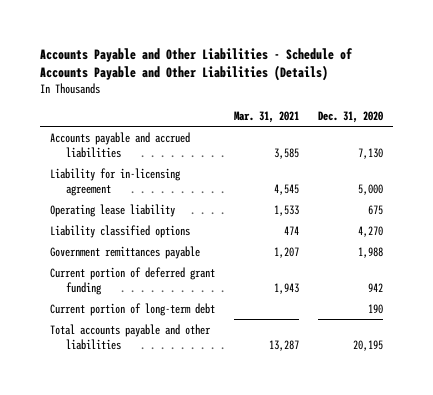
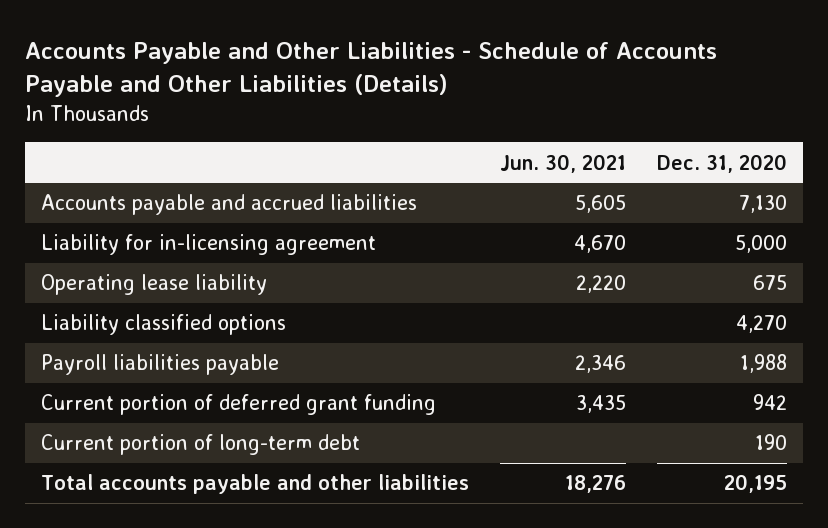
[234,110,300,123] Mar. 31, 2021 -> none
none -> [500,153,627,173] Jun. 30, 2021
[49,245,200,259] Government remittances payable -> [40,354,279,376] Payroll liabilities payable

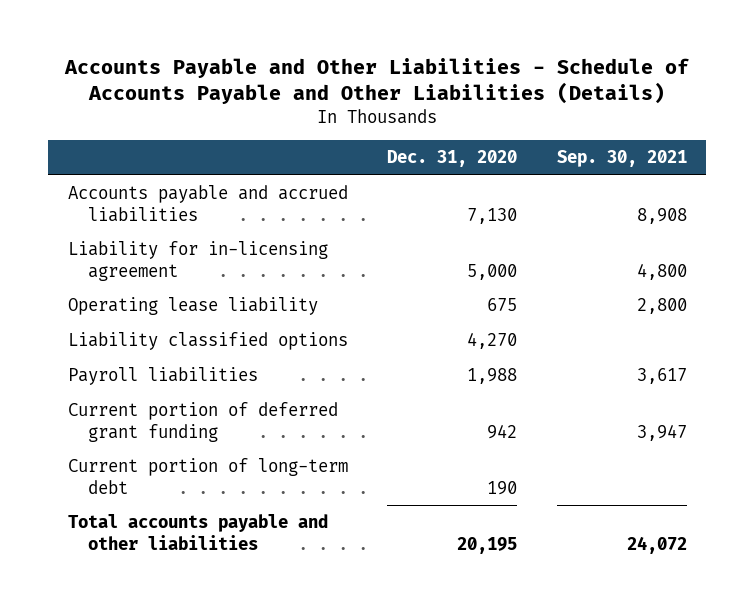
[500,153,627,173] Jun. 30, 2021 -> none
none -> [556,150,687,168] Sep. 30, 2021
[40,354,279,376] Payroll liabilities payable -> [67,367,258,386] Payroll liabilities

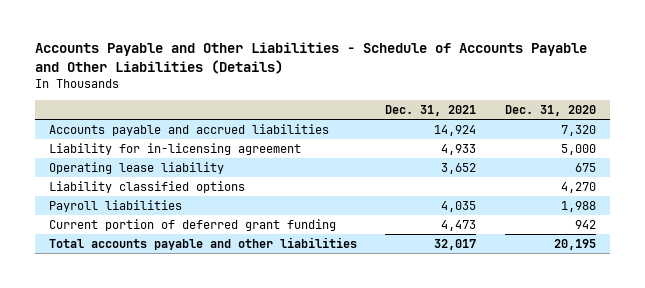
[556,150,687,168] Sep. 30, 2021 -> none
none -> [385,104,477,116] Dec. 31, 2021
[467,207,518,224] 7,130 -> [560,125,596,137] 7,320
[67,458,348,494] Current portion of long-term debt -> none

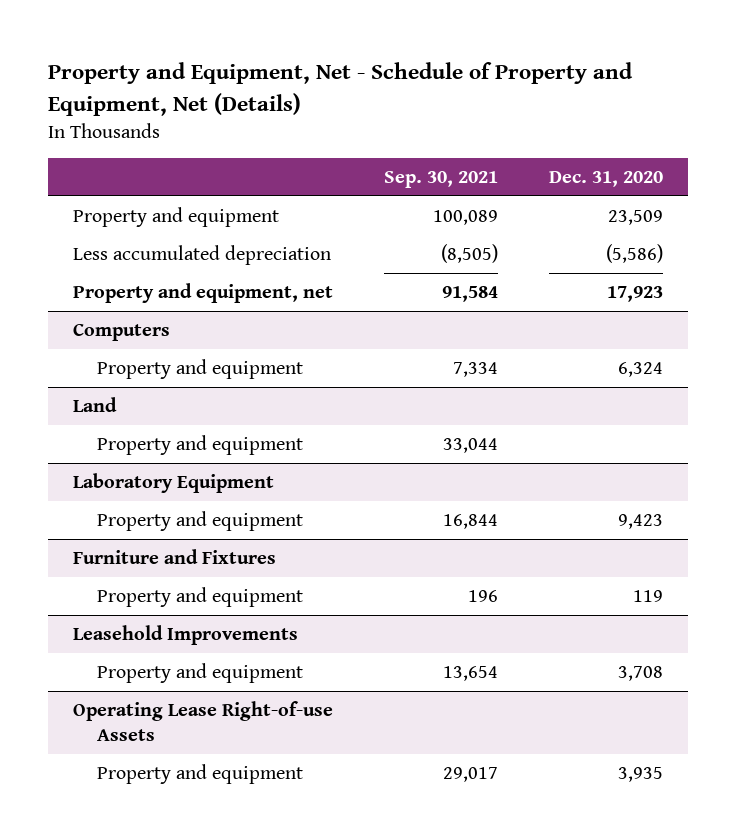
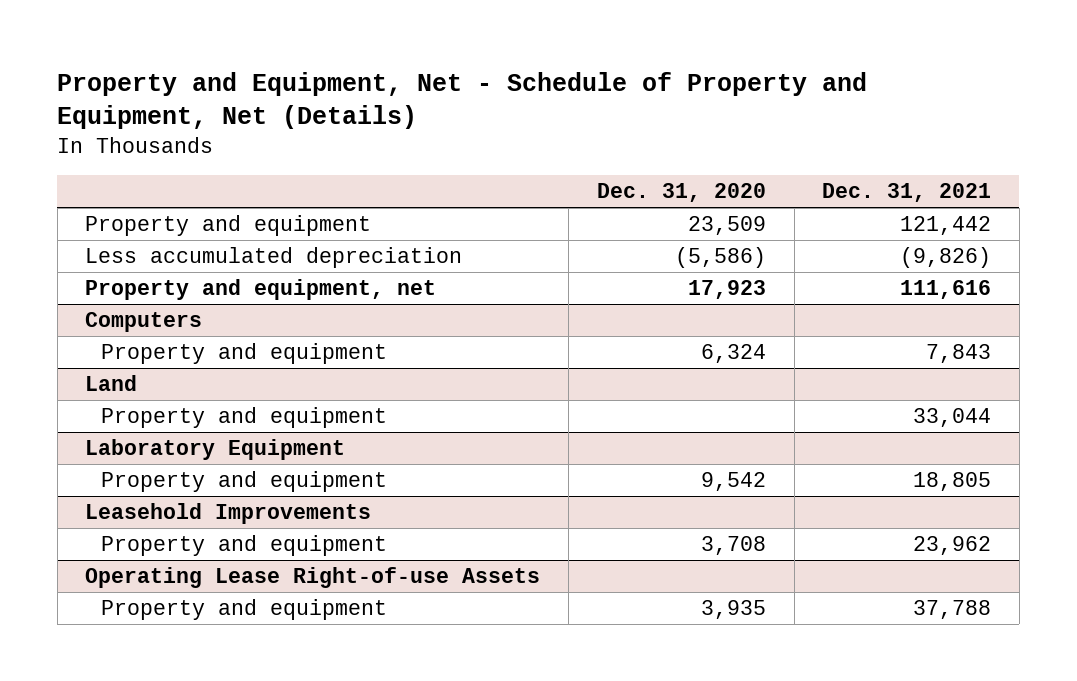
[384,171,499,189] Sep. 30, 2021 -> none
none -> [822,183,992,203] Dec. 31, 2021
[73,549,277,565] Furniture and Fixtures -> none
[96,587,303,608] Property and equipment -> none
[617,514,663,530] 9,423 -> [700,472,766,492] 9,542

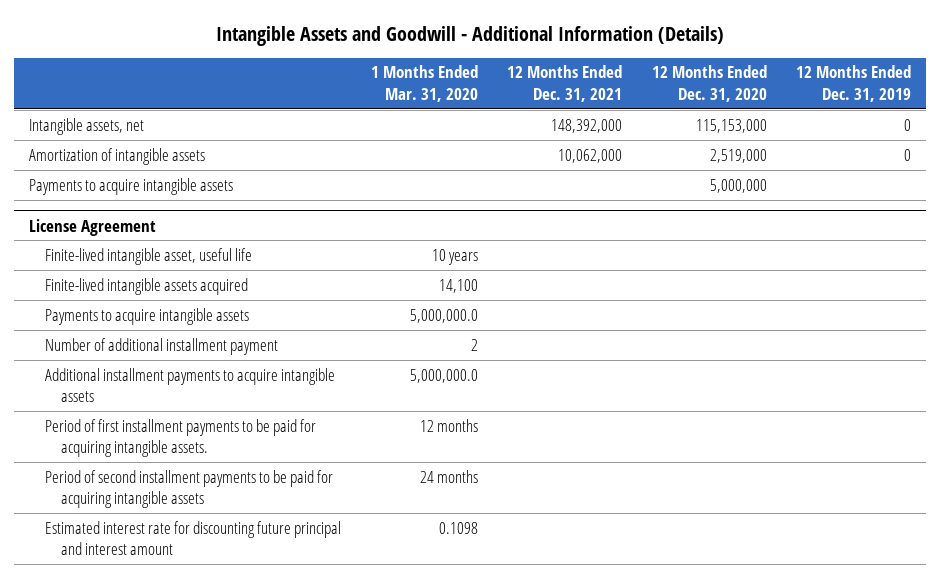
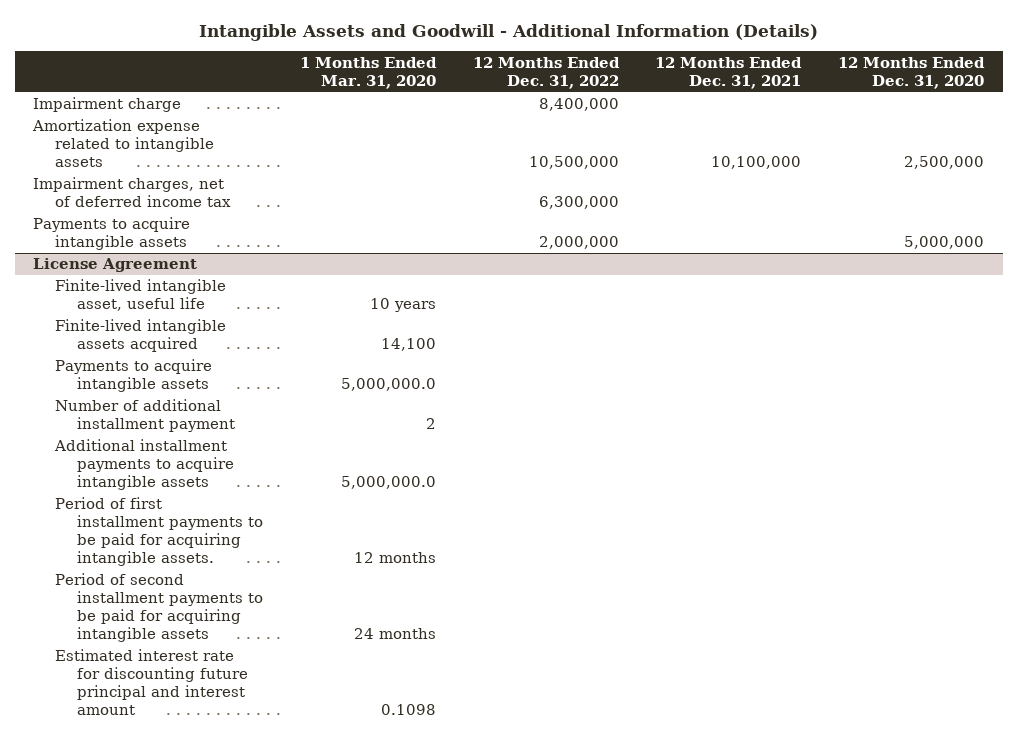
[796,65,912,102] 12 Months Ended Dec. 31, 2019 -> none
none -> [472,56,620,89] 12 Months Ended Dec. 31, 2022
[29,117,145,135] Intangible assets, net -> none
none -> [33,97,182,113] Impairment charge
[29,147,206,165] Amortization of intangible assets -> [32,119,215,168] Amortization expense related to intangible assets
[558,148,623,163] 10,062,000 -> [711,156,802,170] 10,100,000
[709,148,767,163] 2,519,000 -> [904,156,985,170] 2,500,000
none -> [33,177,232,208] Impairment charges, net of deferred income tax

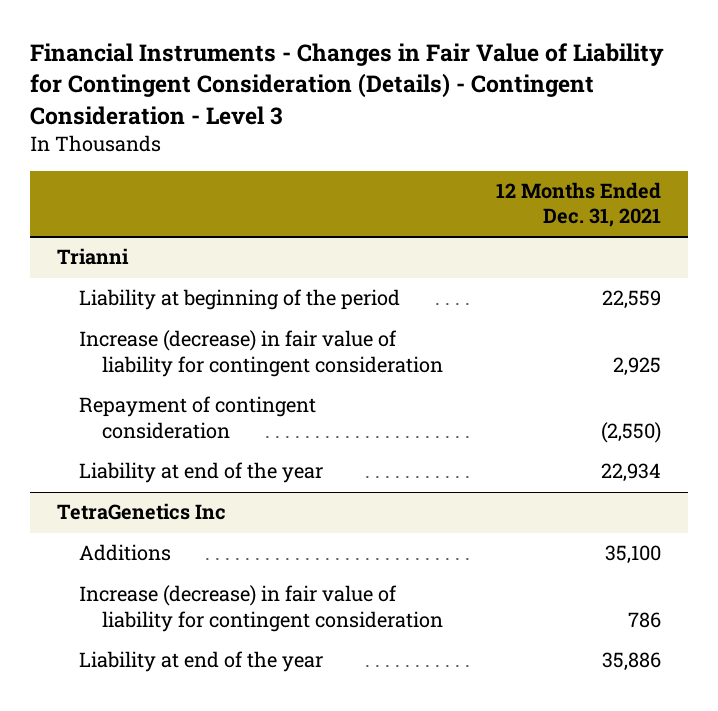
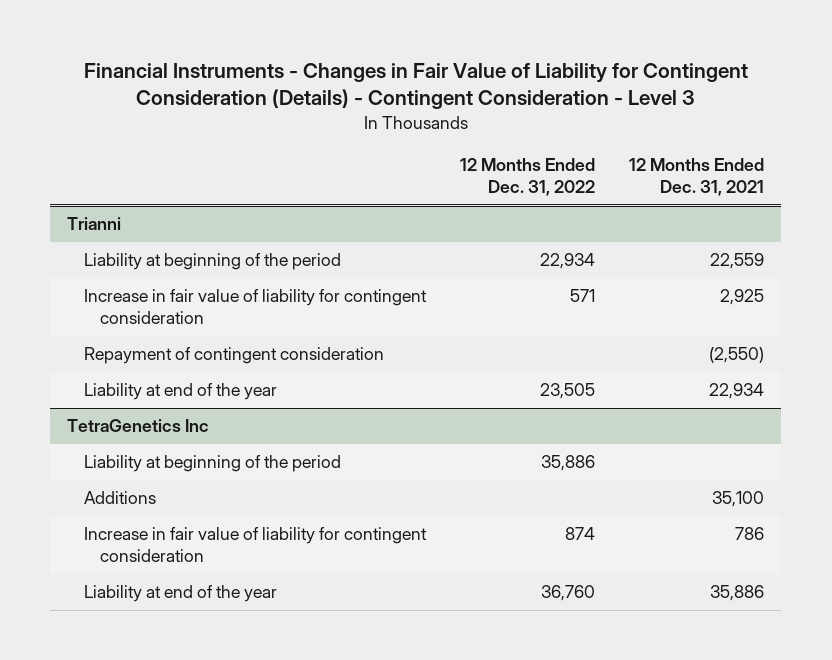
none -> [459,158,595,197] 12 Months Ended Dec. 31, 2022
[79,330,444,377] Increase (decrease) in fair value of liability for contingent consideration -> [83,289,427,325] Increase in fair value of liability for contingent consideration
none -> [83,455,341,473] Liability at beginning of the period
[79,585,444,632] Increase (decrease) in fair value of liability for contingent consideration -> [83,527,427,563] Increase in fair value of liability for contingent consideration

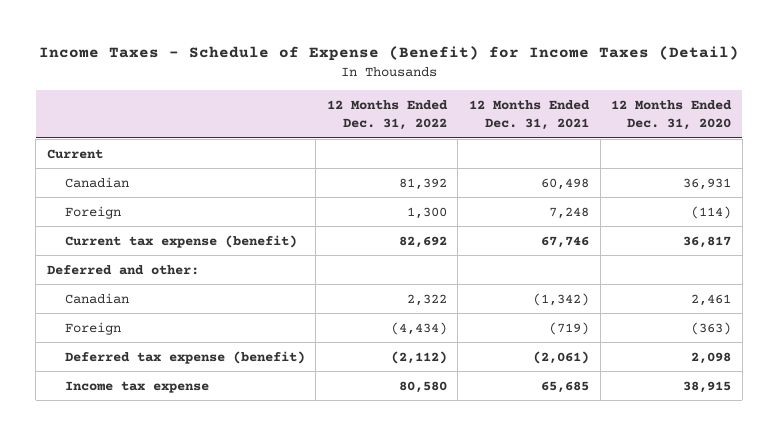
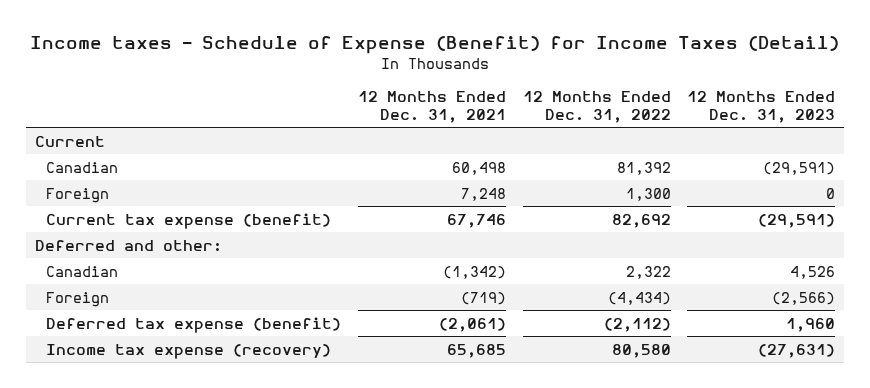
[38,46,739,62] Income Taxes - Schedule of Expense (Benefit) for Income Taxes (Detail) -> [30,36,840,55] Income taxes - Schedule of Expense (Benefit) for Income Taxes (Detail)
[611,100,733,131] 12 Months Ended Dec. 31, 2020 -> none
none -> [687,91,836,123] 12 Months Ended Dec. 31, 2023
[64,380,209,393] Income tax expense -> [45,343,331,359] Income tax expense (recovery)

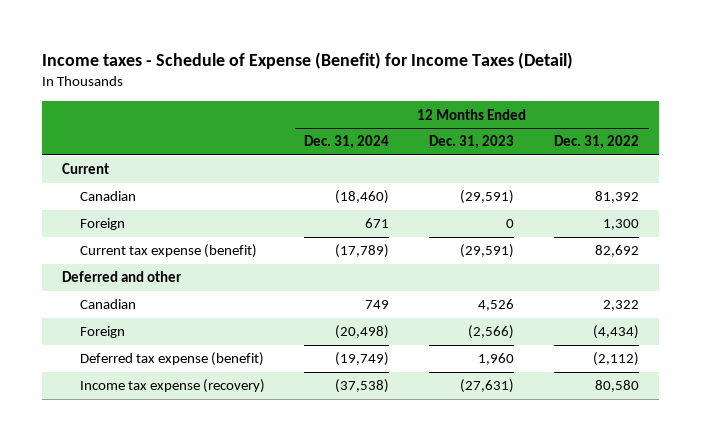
[357,91,506,123] 12 Months Ended Dec. 31, 2021 -> none
none -> [304,135,390,150] Dec. 31, 2024
[34,239,222,252] Deferred and other: -> [62,271,183,283] Deferred and other

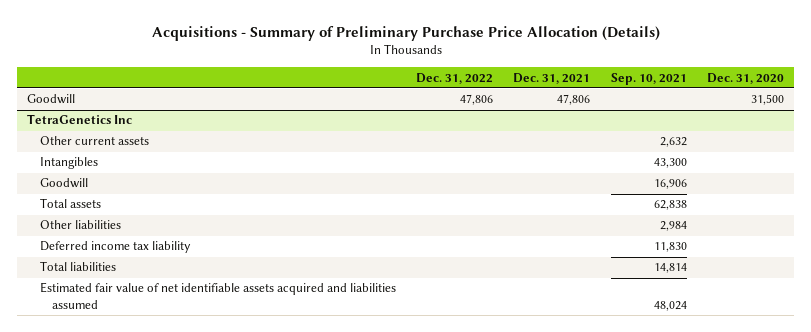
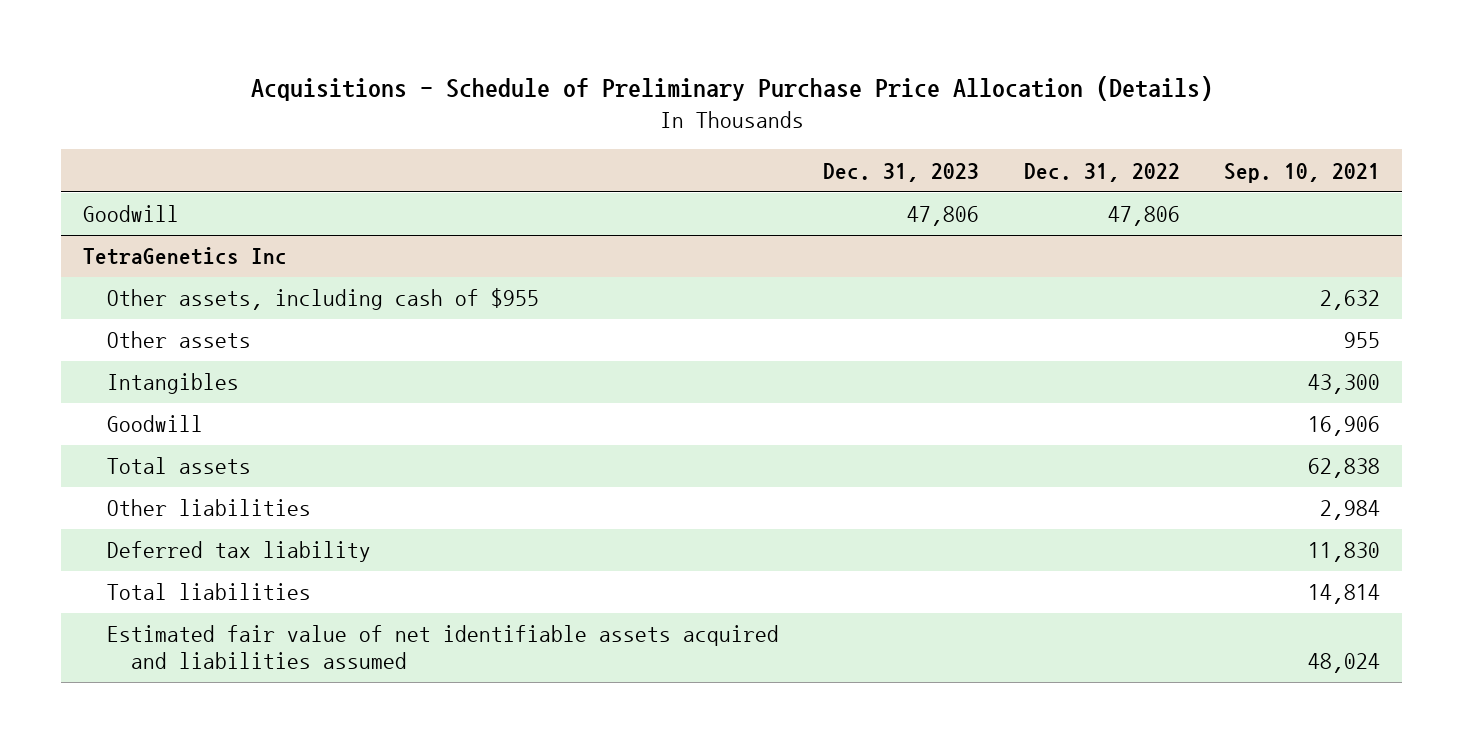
[151,26,660,42] Acquisitions - Summary of Preliminary Purchase Price Allocation (Details) -> [250,76,1213,102] Acquisitions - Schedule of Preliminary Purchase Price Allocation (Details)
[513,72,591,84] Dec. 31, 2021 -> none
[706,72,784,84] Dec. 31, 2020 -> none
none -> [823,162,980,182] Dec. 31, 2023
[39,136,149,146] Other current assets -> [107,288,540,311] Other assets, including cash of $955
none -> [107,331,252,349] Other assets
[39,241,191,254] Deferred income tax liability -> [107,541,372,563] Deferred tax liability

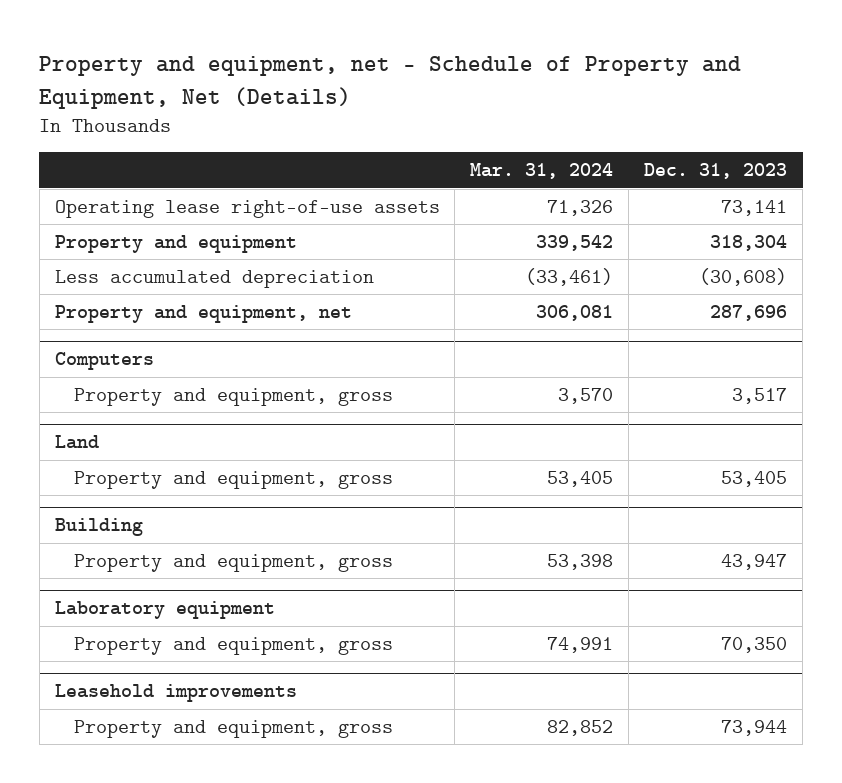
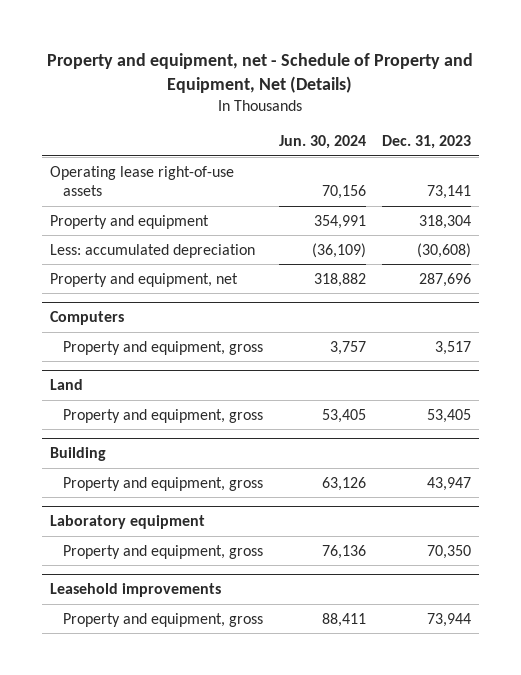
[470,163,614,180] Mar. 31, 2024 -> none
none -> [279,135,367,150] Jun. 30, 2024
[54,270,374,289] Less accumulated depreciation -> [49,243,255,258] Less: accumulated depreciation

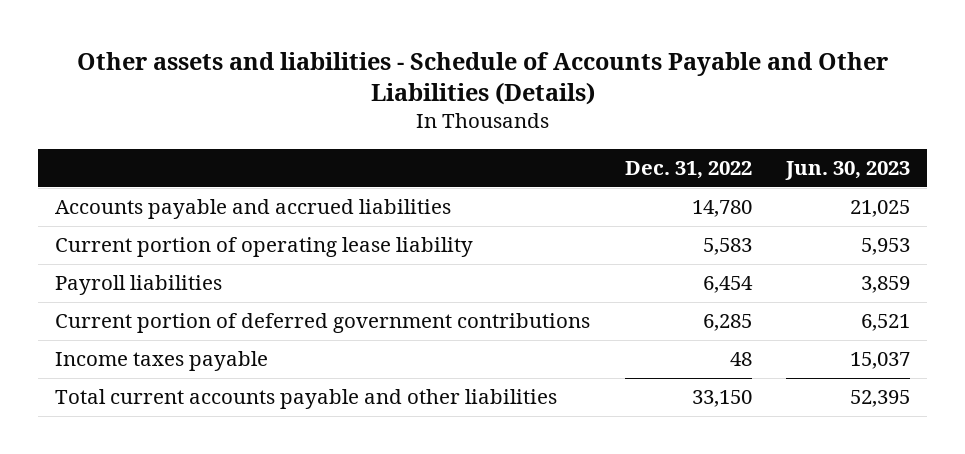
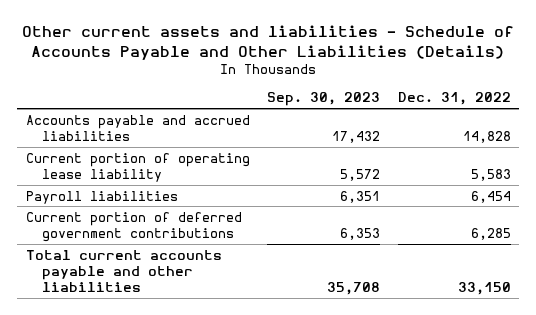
[76,51,888,106] Other assets and liabilities - Schedule of Accounts Payable and Other Liabilities (Details) -> [22,24,515,60] Other current assets and liabilities - Schedule of Accounts Payable and Other Liabilities (Details)
[785,161,911,181] Jun. 30, 2023 -> none
none -> [267,92,381,107] Sep. 30, 2023
[691,200,752,218] 14,780 -> [462,130,511,143] 14,828
[55,351,269,372] Income taxes payable -> none

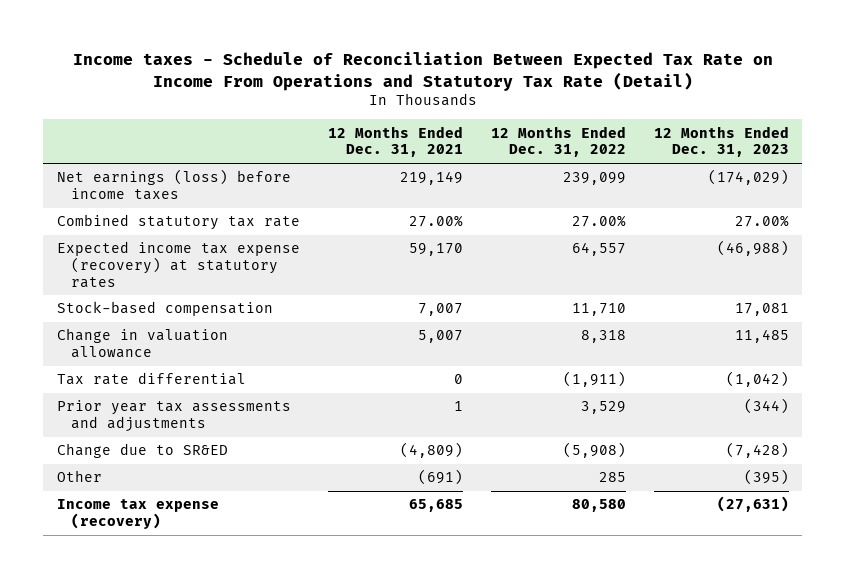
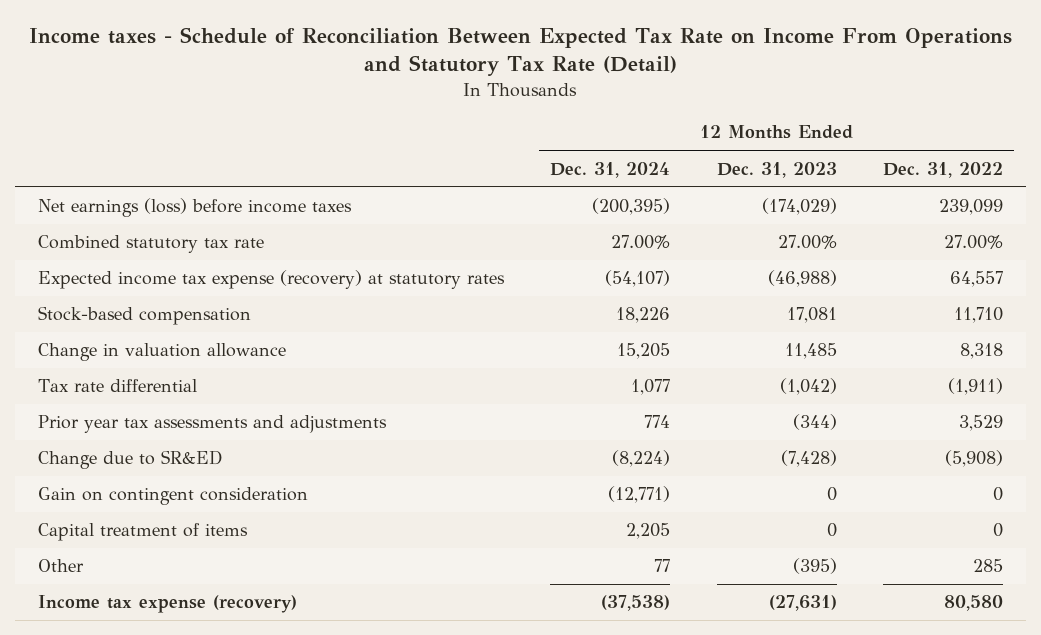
[327,125,463,158] 12 Months Ended Dec. 31, 2021 -> none
none -> [550,161,671,178] Dec. 31, 2024
none -> [38,487,309,506] Gain on contingent consideration
none -> [38,523,249,542] Capital treatment of items

